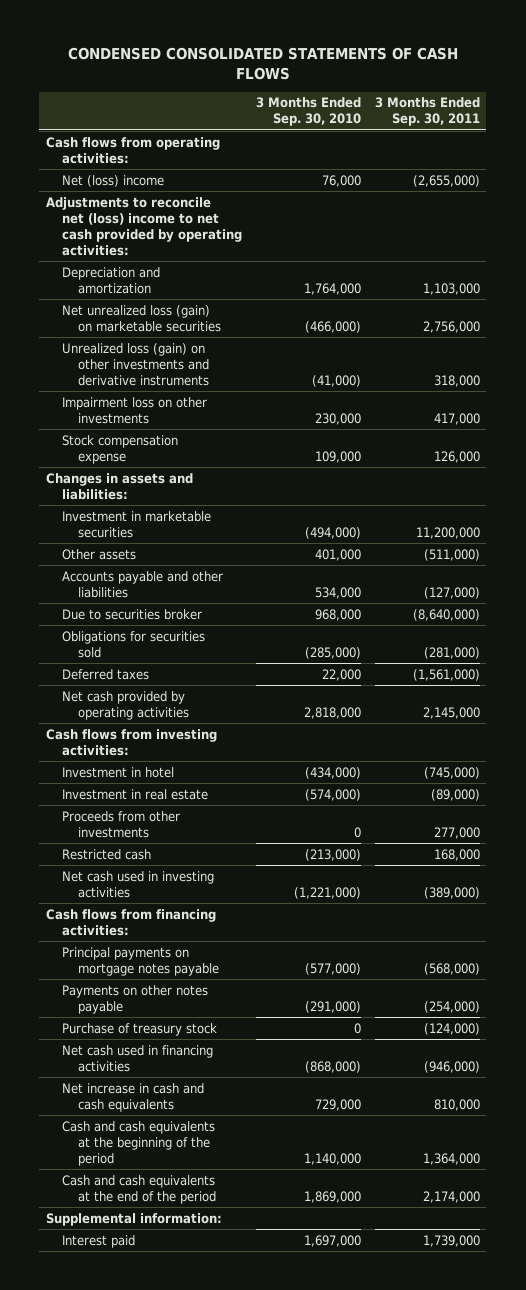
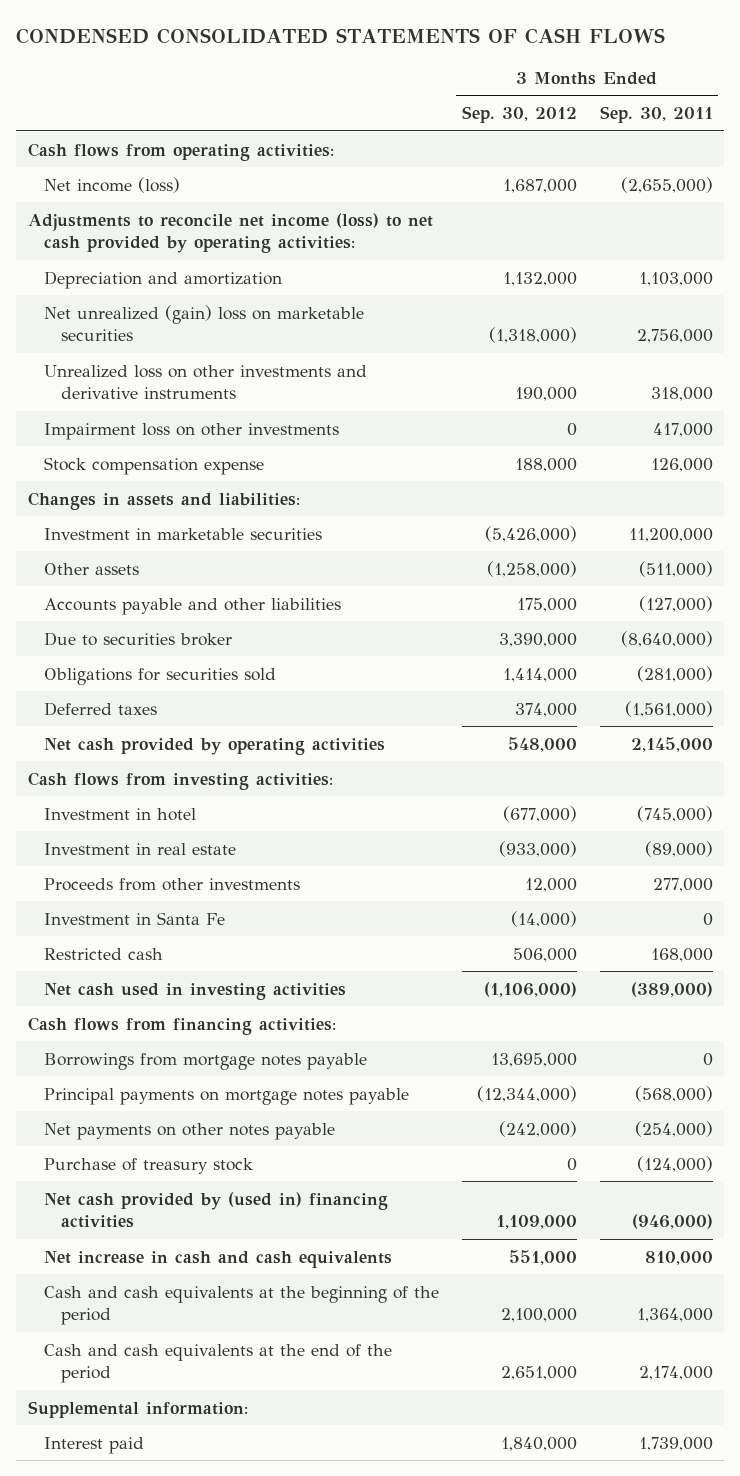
[255,97,361,127] 3 Months Ended Sep. 30, 2010 -> none
none -> [461,106,577,124] Sep. 30, 2012
[62,174,165,187] Net (loss) income -> [44,176,181,193] Net income (loss)
[46,196,243,256] Adjustments to reconcile net (loss) income to net cash provided by operating activities: -> [27,212,433,254] Adjustments to reconcile net income (loss) to net cash provided by operating activities:
[62,304,222,332] Net unrealized loss (gain) on marketable securities -> [44,304,365,342] Net unrealized (gain) loss on marketable securities
[62,342,210,386] Unrealized loss (gain) on other investments and derivative instruments -> [44,364,368,400] Unrealized loss on other investments and derivative instruments
none -> [44,911,226,925] Investment in Santa Fe
none -> [44,1052,368,1070] Borrowings from mortgage notes payable
[62,984,209,1014] Payments on other notes payable -> [44,1122,336,1140] Net payments on other notes payable
[62,1044,214,1072] Net cash used in financing activities -> [44,1191,389,1229] Net cash provided by (used in) financing activities

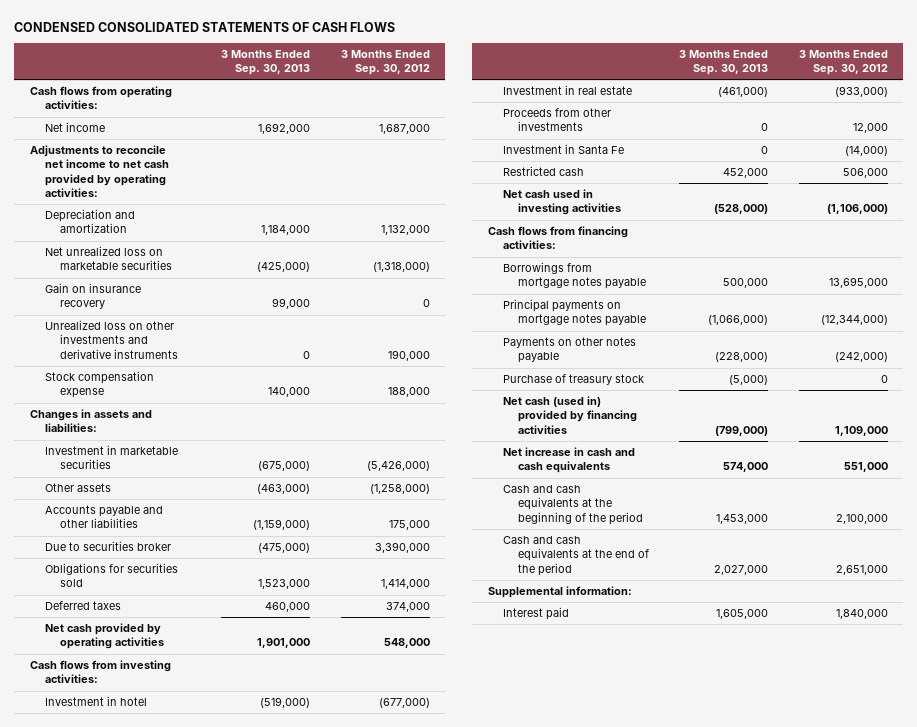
[599,106,713,124] Sep. 30, 2011 -> none
none -> [221,49,311,76] 3 Months Ended Sep. 30, 2013
[44,176,181,193] Net income (loss) -> [44,122,105,133] Net income
[27,212,433,254] Adjustments to reconcile net income (loss) to net cash provided by operating activities: -> [29,145,169,198] Adjustments to reconcile net income to net cash provided by operating activities:
[44,304,365,342] Net unrealized (gain) loss on marketable securities -> [44,246,172,271] Net unrealized loss on marketable securities
none -> [44,283,141,310] Gain on insurance recovery
[44,422,340,440] Impairment loss on other investments -> none
[44,1122,336,1140] Net payments on other notes payable -> [502,337,636,364] Payments on other notes payable
[44,1191,389,1229] Net cash provided by (used in) financing activities -> [502,396,637,434] Net cash (used in) provided by financing activities

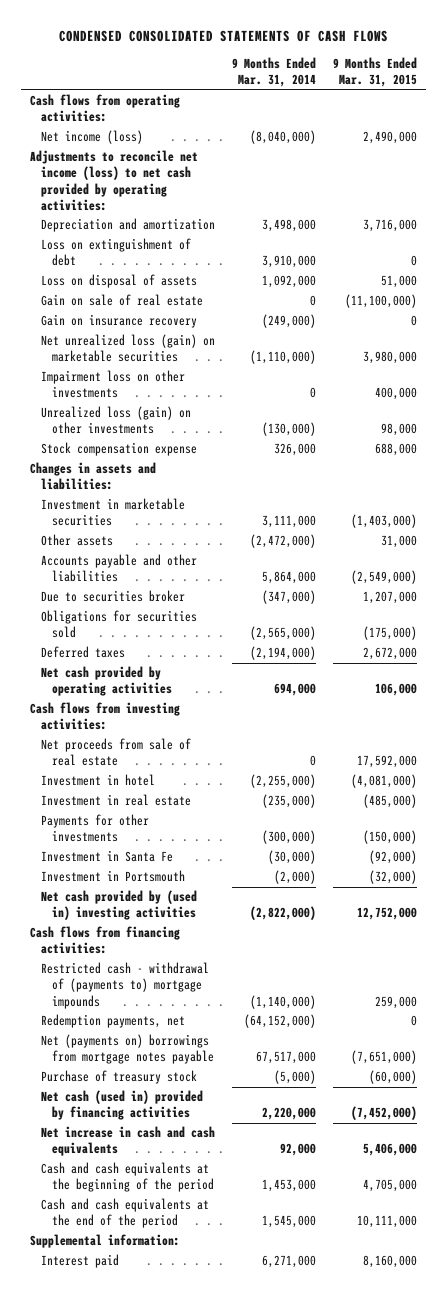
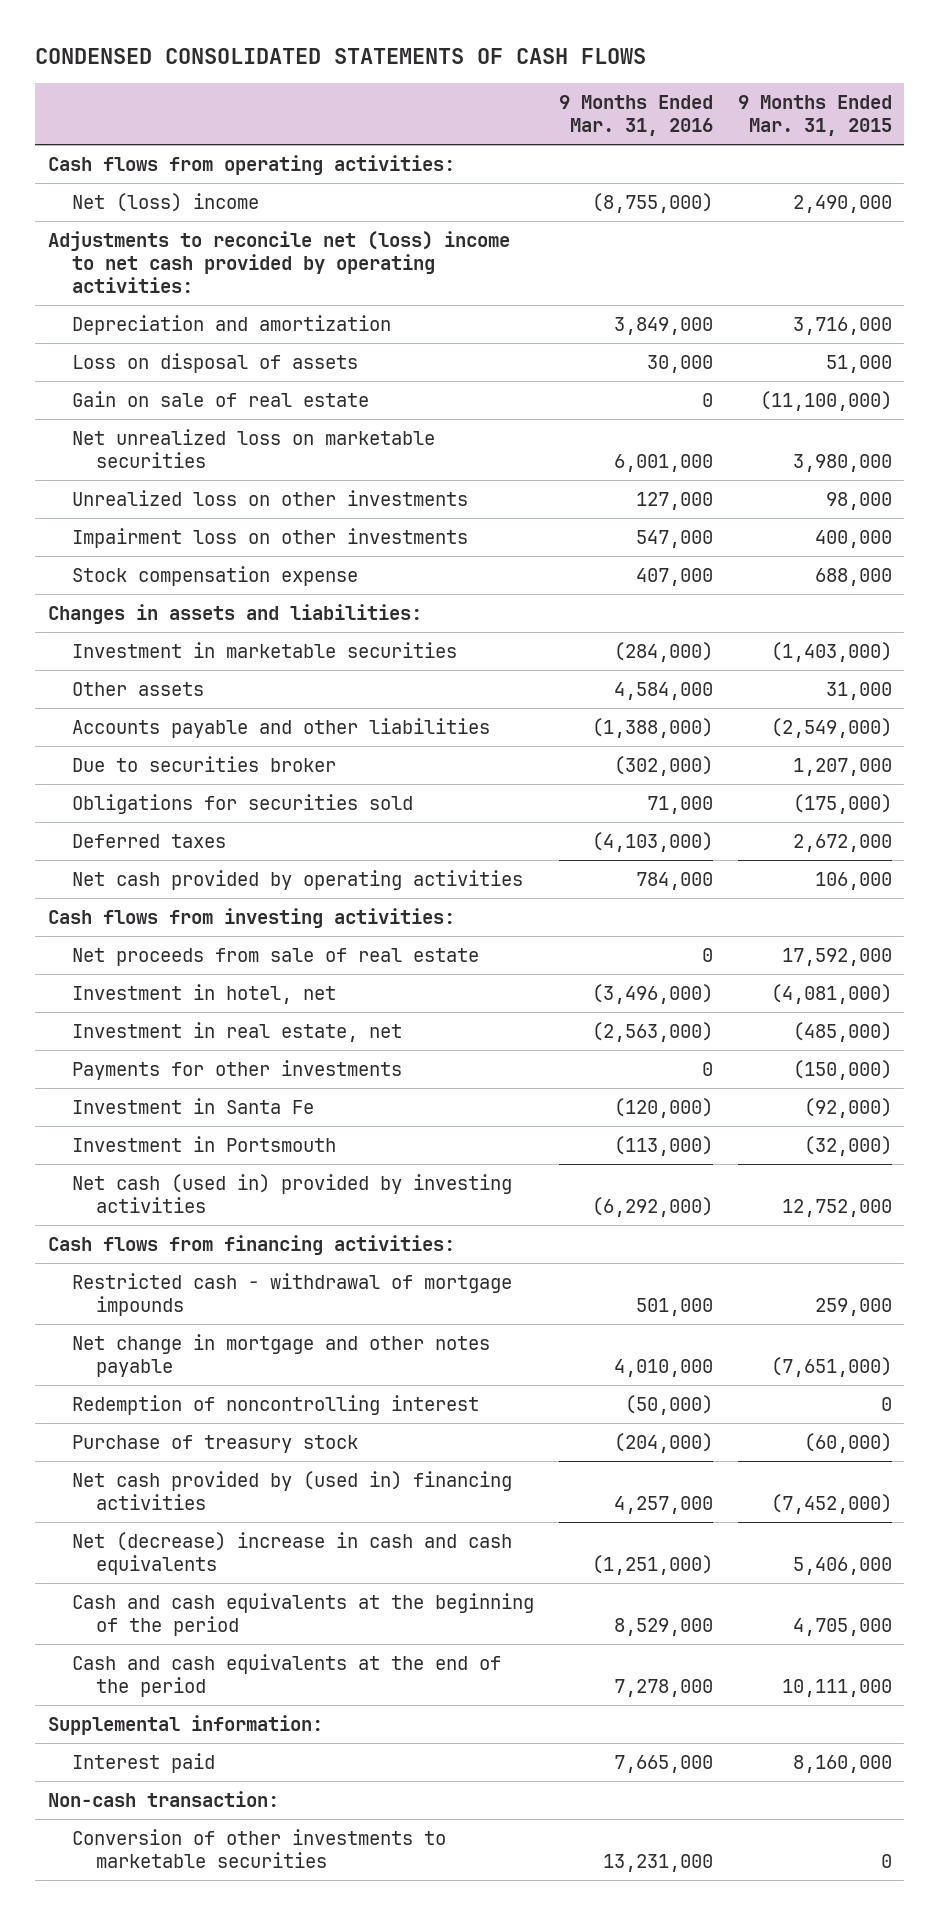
[232,57,317,88] 9 Months Ended Mar. 31, 2014 -> none
none -> [558,94,713,136] 9 Months Ended Mar. 31, 2016
[41,130,144,145] Net income (loss) -> [71,192,259,212] Net (loss) income
[30,150,199,211] Adjustments to reconcile net income (loss) to net cash provided by operating activities: -> [47,230,510,294] Adjustments to reconcile net (loss) income to net cash provided by operating activities:
[41,238,192,267] Loss on extinguishment of debt -> none
[41,314,198,329] Gain on insurance recovery -> none
[41,334,216,363] Net unrealized loss (gain) on marketable securities -> [71,428,435,469] Net unrealized loss on marketable securities
none -> [71,489,468,506] Unrealized loss on other investments
[41,406,192,435] Unrealized loss (gain) on other investments -> none
[41,774,156,787] Investment in hotel -> [71,983,336,1004] Investment in hotel, net
[41,794,192,807] Investment in real estate -> [71,1021,402,1042] Investment in real estate, net
[41,890,198,921] Net cash provided by (used in) investing activities -> [71,1173,512,1214] Net cash (used in) provided by investing activities
[41,1014,186,1029] Redemption payments, net -> none
[41,962,210,1009] Restricted cash - withdrawal of (payments to) mortgage impounds -> [71,1272,512,1317] Restricted cash - withdrawal of mortgage impounds
[41,1034,215,1065] Net (payments on) borrowings from mortgage notes payable -> [71,1333,490,1378] Net change in mortgage and other notes payable
none -> [71,1394,479,1415] Redemption of noncontrolling interest
[41,1090,204,1121] Net cash (used in) provided by financing activities -> [71,1470,512,1511] Net cash provided by (used in) financing activities
[41,1126,216,1157] Net increase in cash and cash equivalents -> [71,1531,512,1576] Net (decrease) increase in cash and cash equivalents
none -> [47,1790,279,1807] Non-cash transaction:
none -> [71,1828,446,1869] Conversion of other investments to marketable securities

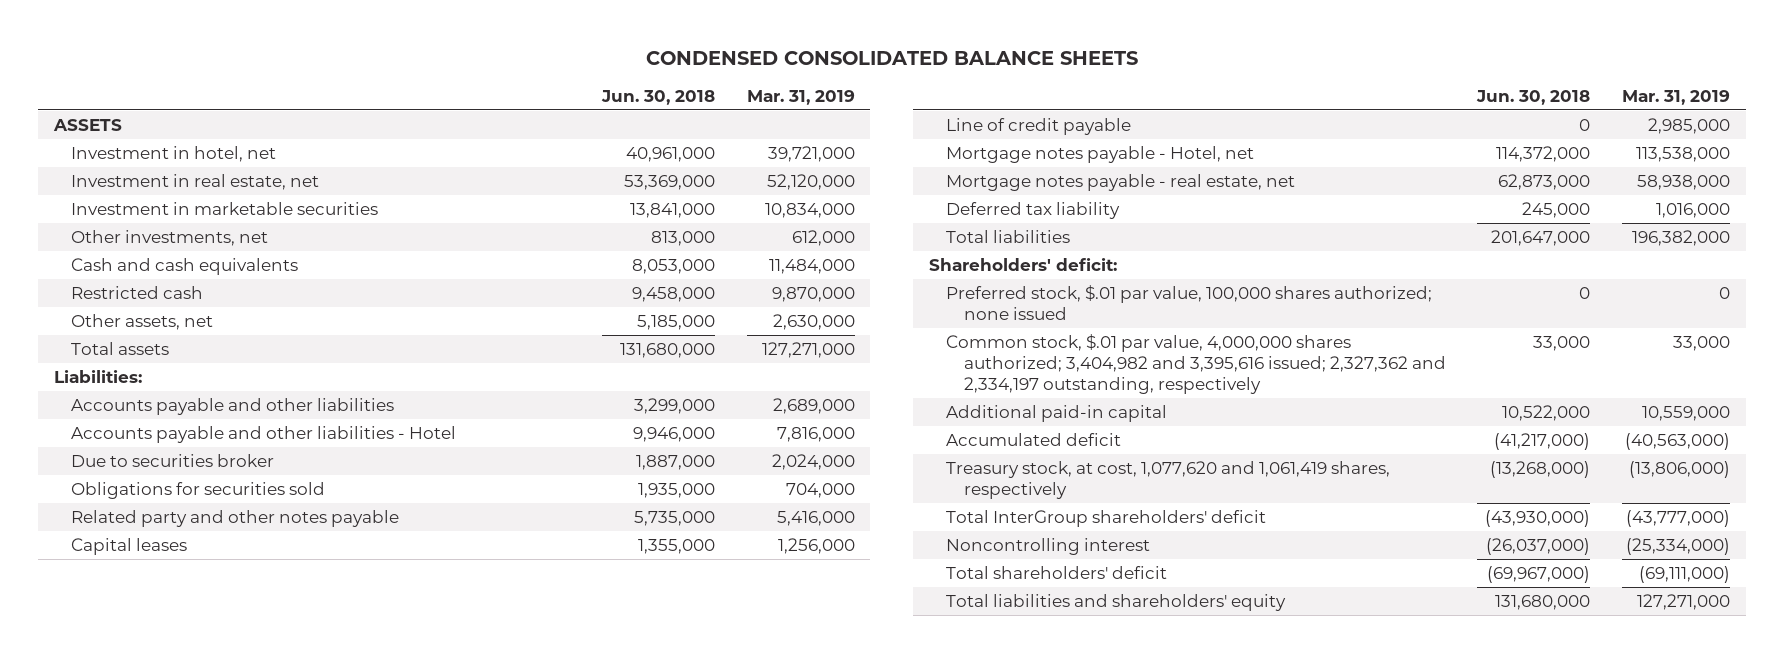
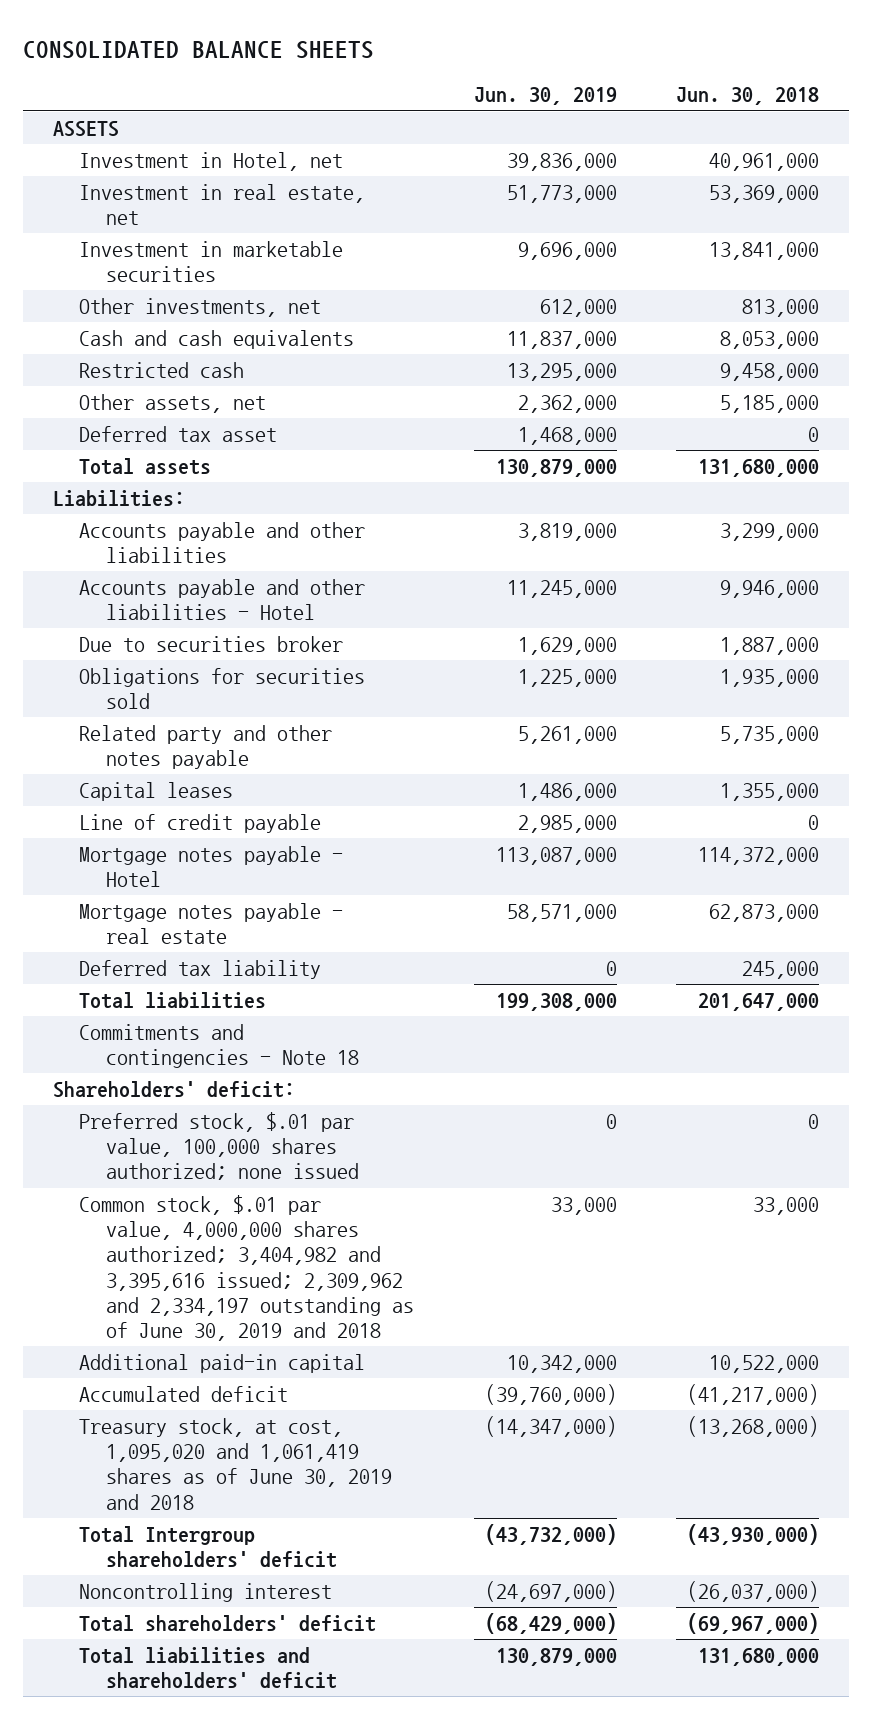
[645,50,1138,65] CONDENSED CONSOLIDATED BALANCE SHEETS -> [22,40,374,59] CONSOLIDATED BALANCE SHEETS
[746,89,855,105] Mar. 31, 2019 -> none
none -> [473,87,617,106] Jun. 30, 2019
[70,146,276,163] Investment in hotel, net -> [79,152,344,172] Investment in Hotel, net
none -> [79,426,278,443] Deferred tax asset
[946,146,1255,164] Mortgage notes payable - Hotel, net -> [79,846,344,888] Mortgage notes payable - Hotel
[946,174,1296,192] Mortgage notes payable - real estate, net -> [79,903,344,945] Mortgage notes payable - real estate
none -> [79,1024,360,1069] Commitments and contingencies - Note 18
[946,334,1446,394] Common stock, $.01 par value, 4,000,000 shares authorized; 3,404,982 and 3,395,616 issued; 2,327,362 and 2,334,197 outstanding, respectively -> [79,1195,415,1342] Common stock, $.01 par value, 4,000,000 shares authorized; 3,404,982 and 3,395,616 issued; 2,309,962 and 2,334,197 outstanding as of June 30, 2019 and 2018
[946,461,1391,500] Treasury stock, at cost, 1,077,620 and 1,061,419 shares, respectively -> [79,1418,393,1510] Treasury stock, at cost, 1,095,020 and 1,061,419 shares as of June 30, 2019 and 2018
[946,510,1267,528] Total InterGroup shareholders' deficit -> [79,1526,338,1569] Total Intergroup shareholders' deficit
[946,594,1287,612] Total liabilities and shareholders' equity -> [79,1647,338,1690] Total liabilities and shareholders' deficit

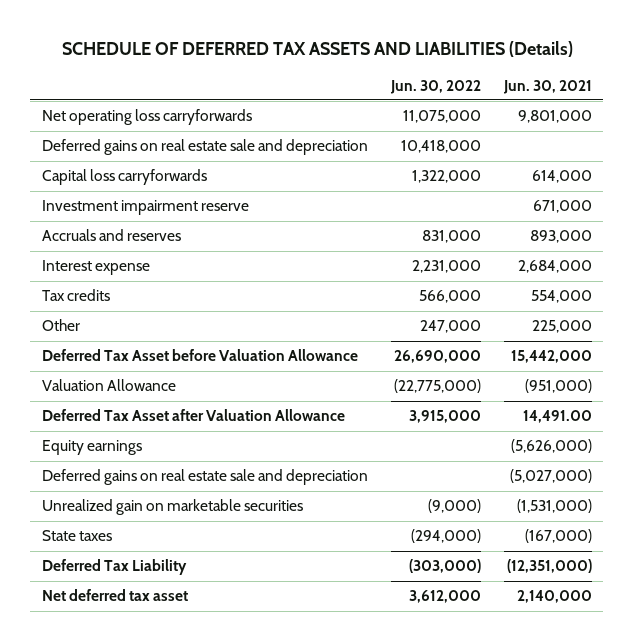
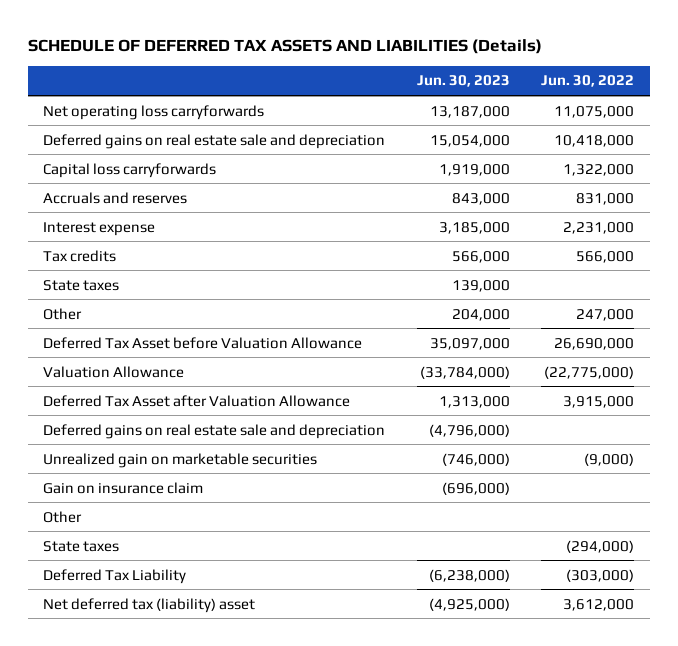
[502,79,592,94] Jun. 30, 2021 -> none
none -> [416,75,510,88] Jun. 30, 2023
[41,200,249,216] Investment impairment reserve -> none
none -> [43,279,120,291] State taxes
[41,440,142,456] Equity earnings -> none
none -> [43,481,204,494] Gain on insurance claim
none -> [43,510,83,523] Other
[41,589,188,602] Net deferred tax asset -> [43,597,256,613] Net deferred tax (liability) asset

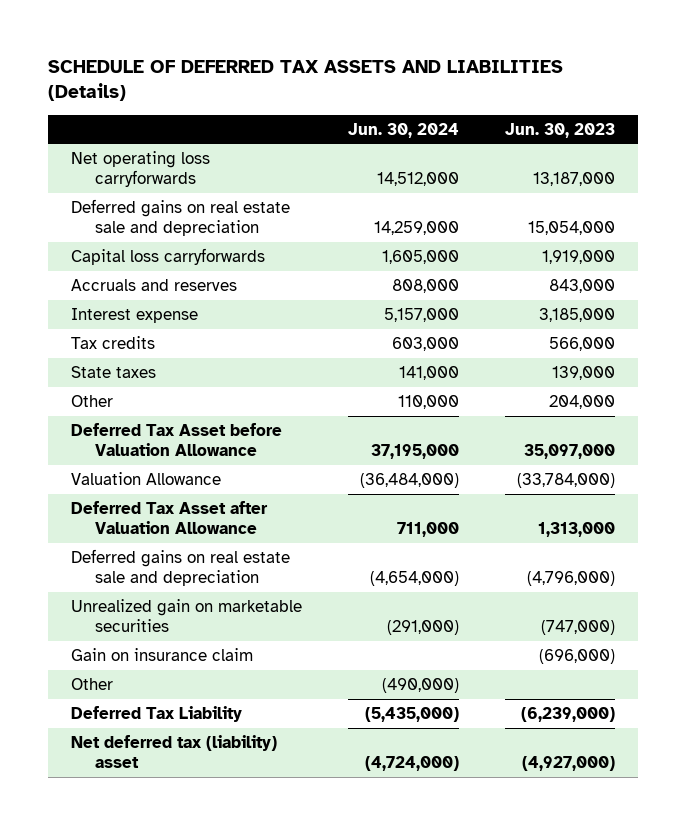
[541,75,635,88] Jun. 30, 2022 -> none
none -> [347,122,459,138] Jun. 30, 2024
[441,452,510,466] (746,000) -> [541,620,616,636] (747,000)
[43,540,120,552] State taxes -> none
[428,568,510,582] (6,238,000) -> [521,706,616,722] (6,239,000)
[428,597,510,611] (4,925,000) -> [522,756,616,772] (4,927,000)

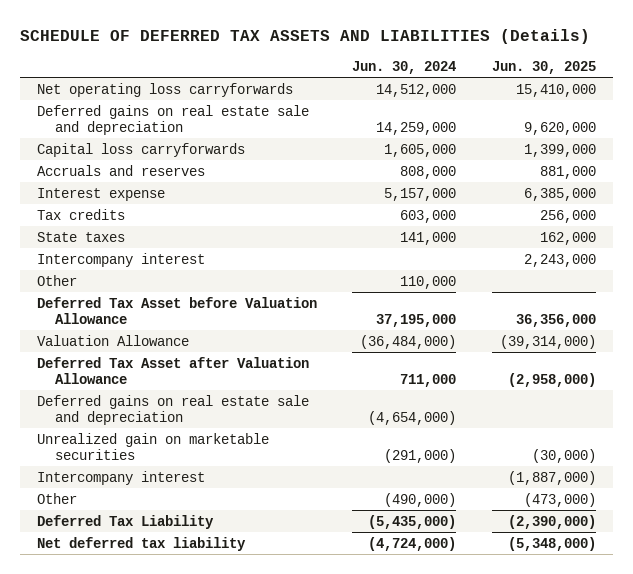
[505,122,616,138] Jun. 30, 2023 -> none
none -> [491,60,596,74] Jun. 30, 2025
none -> [37,252,206,267] Intercompany interest
[70,647,253,661] Gain on insurance claim -> none
none -> [37,470,206,485] Intercompany interest
[70,734,277,769] Net deferred tax (liability) asset -> [37,536,247,551] Net deferred tax liability

